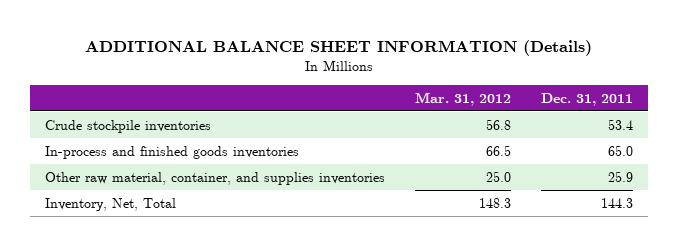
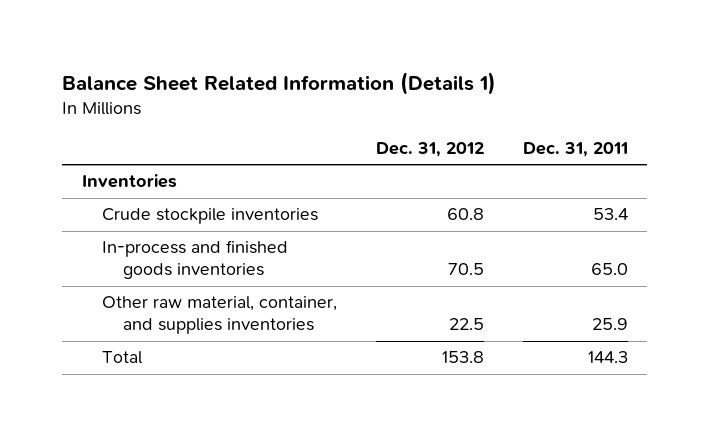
[85,39,593,56] ADDITIONAL BALANCE SHEET INFORMATION (Details) -> [62,71,497,95] Balance Sheet Related Information (Details 1)
[415,91,512,106] Mar. 31, 2012 -> none
none -> [376,142,485,158] Dec. 31, 2012
none -> [81,174,177,189] Inventories
[44,197,176,211] Inventory, Net, Total -> [102,351,143,365] Total

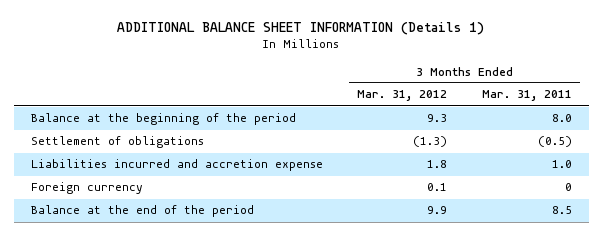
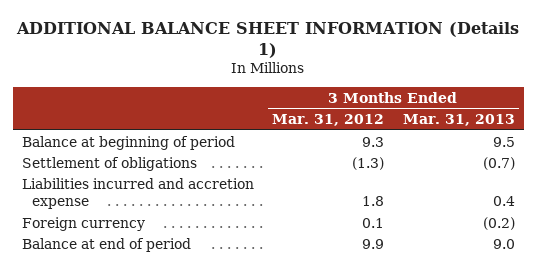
[481,90,572,102] Mar. 31, 2011 -> none
none -> [402,113,515,126] Mar. 31, 2013
[31,113,297,126] Balance at the beginning of the period -> [21,135,235,150] Balance at beginning of period
[31,205,255,218] Balance at the end of the period -> [21,237,191,252] Balance at end of period

